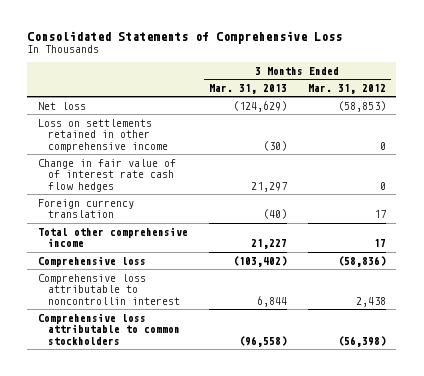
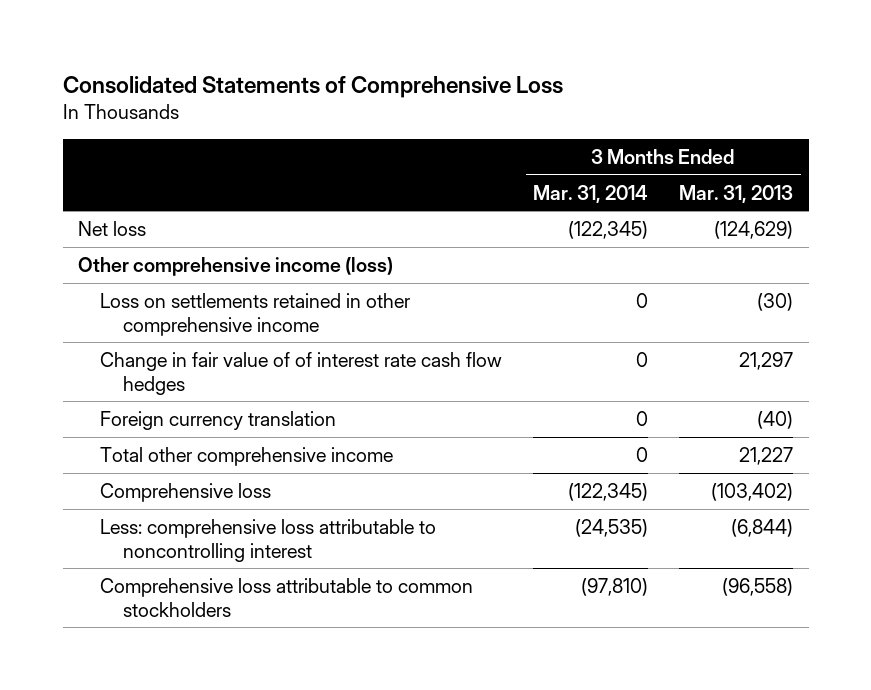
[307,83,386,94] Mar. 31, 2012 -> none
none -> [533,184,649,203] Mar. 31, 2014
none -> [78,257,394,277] Other comprehensive income (loss)
[37,273,180,305] Comprehensive loss attributable to noncontrollin interest -> [100,519,437,562] Less: comprehensive loss attributable to noncontrolling interest
[256,295,287,307] 6,844 -> [731,519,794,538] (6,844)

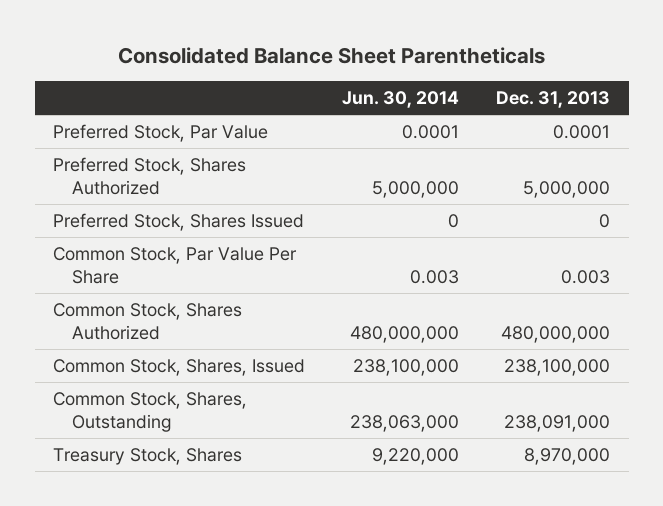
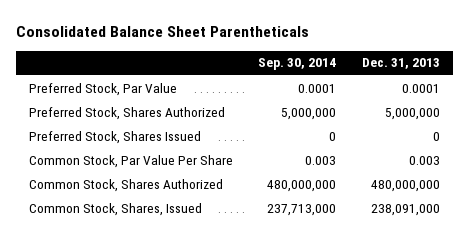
[342,91,460,109] Jun. 30, 2014 -> none
none -> [258,58,337,71] Sep. 30, 2014
[53,391,248,432] Common Stock, Shares, Outstanding -> none
[53,447,243,465] Treasury Stock, Shares -> none
[504,358,611,376] 238,100,000 -> [371,203,441,216] 238,091,000

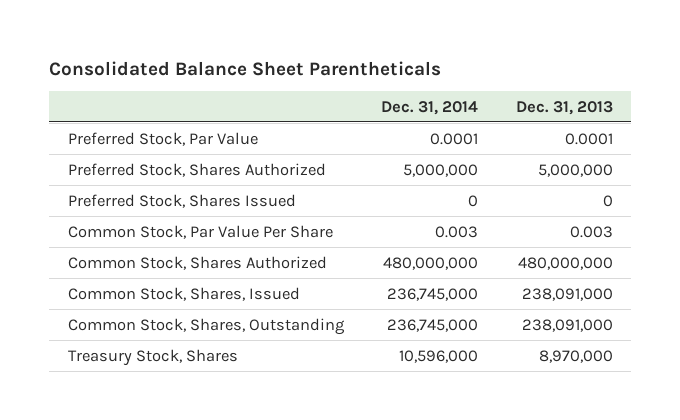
[258,58,337,71] Sep. 30, 2014 -> none
none -> [381,100,479,115] Dec. 31, 2014
none -> [67,317,345,335] Common Stock, Shares, Outstanding
none -> [67,348,238,366] Treasury Stock, Shares

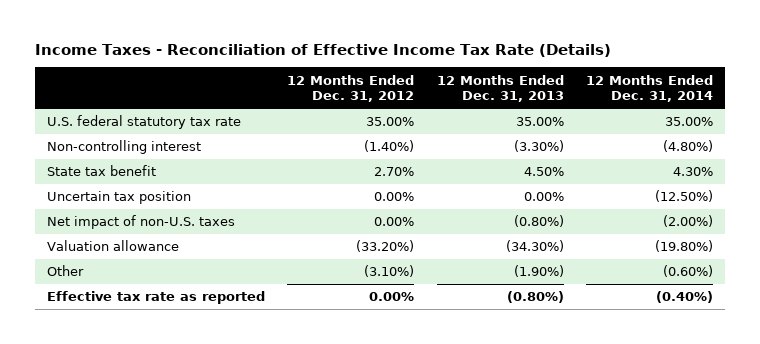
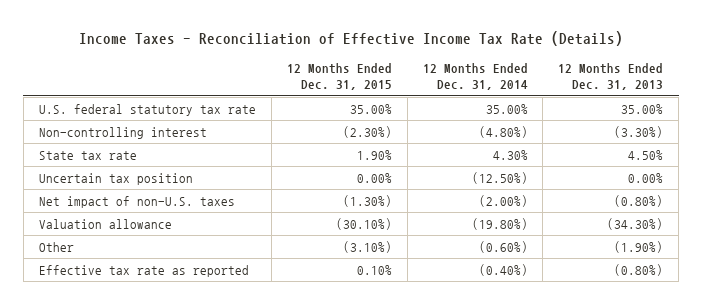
[287,74,415,103] 12 Months Ended Dec. 31, 2012 -> none
none -> [286,63,392,91] 12 Months Ended Dec. 31, 2015
[46,165,156,177] State tax benefit -> [38,150,137,160] State tax rate

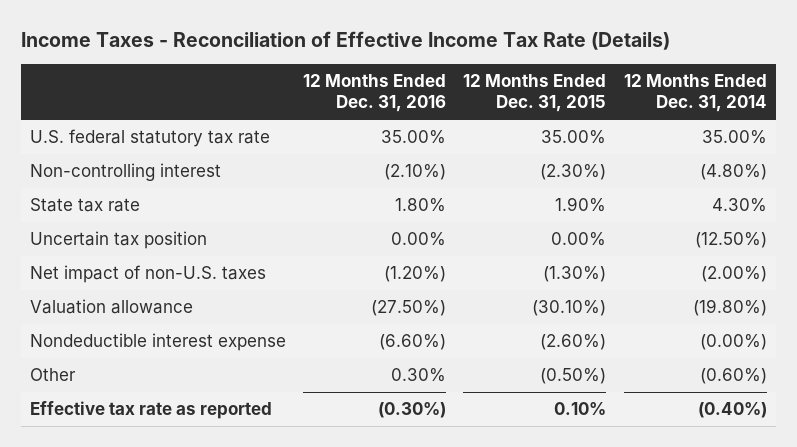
[558,63,664,91] 12 Months Ended Dec. 31, 2013 -> none
none -> [303,74,447,113] 12 Months Ended Dec. 31, 2016
none -> [29,333,286,352] Nondeductible interest expense
[342,240,392,253] (3.10%) -> [540,368,607,385] (0.50%)

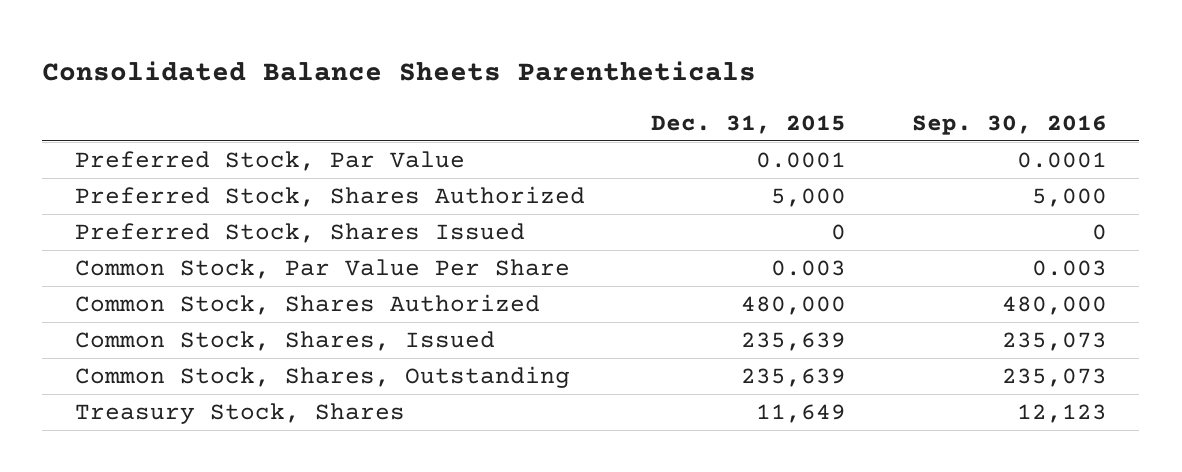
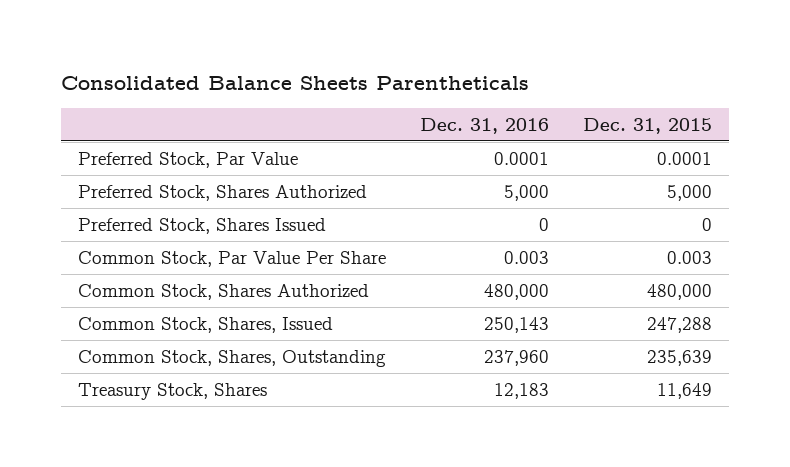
[911,114,1107,135] Sep. 30, 2016 -> none
none -> [419,117,549,134] Dec. 31, 2016
[740,332,846,352] 235,639 -> [646,316,712,333] 247,288

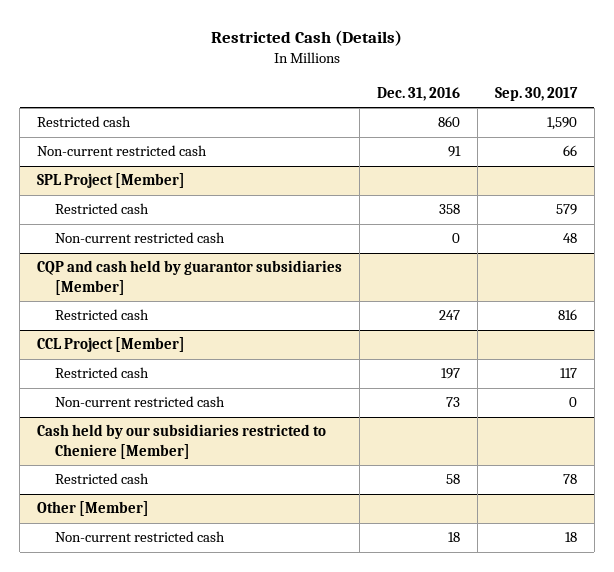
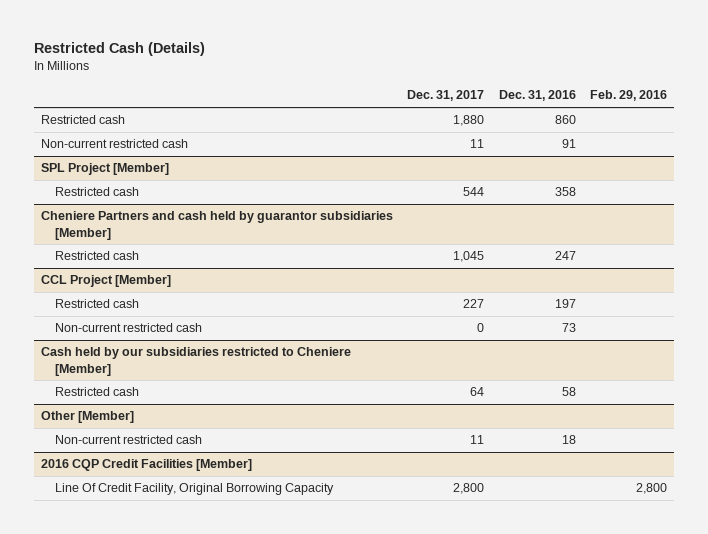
[494,86,578,101] Sep. 30, 2017 -> none
none -> [407,90,485,102] Dec. 31, 2017
none -> [590,90,668,102] Feb. 29, 2016
[55,232,226,244] Non-current restricted cash -> none
[37,260,343,295] CQP and cash held by guarantor subsidiaries [Member] -> [41,211,394,240] Cheniere Partners and cash held by guarantor subsidiaries [Member]
none -> [41,459,253,472] 2016 CQP Credit Facilities [Member]
none -> [55,483,335,496] Line Of Credit Facility, Original Borrowing Capacity

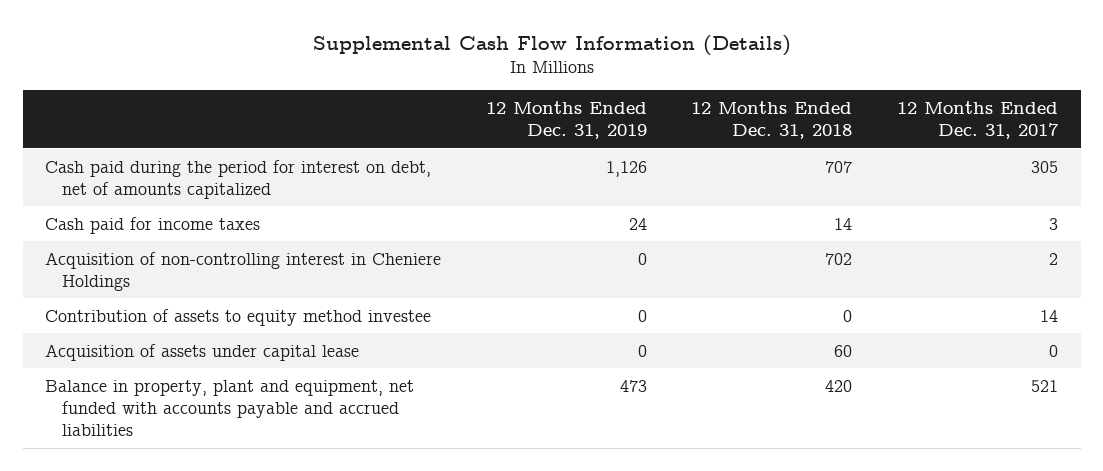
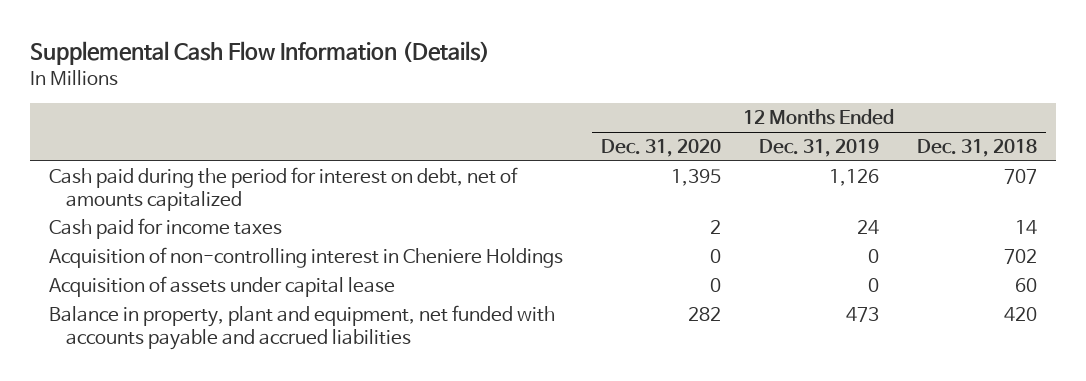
[897,100,1060,140] 12 Months Ended Dec. 31, 2017 -> none
none -> [600,139,721,158] Dec. 31, 2020
[44,308,431,326] Contribution of assets to equity method investee -> none

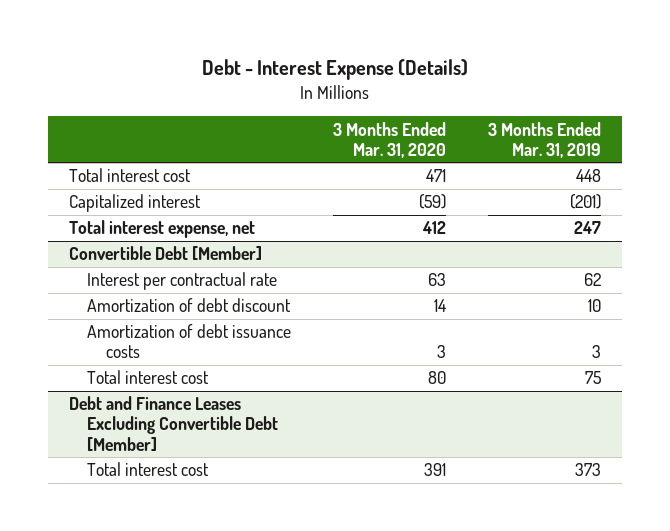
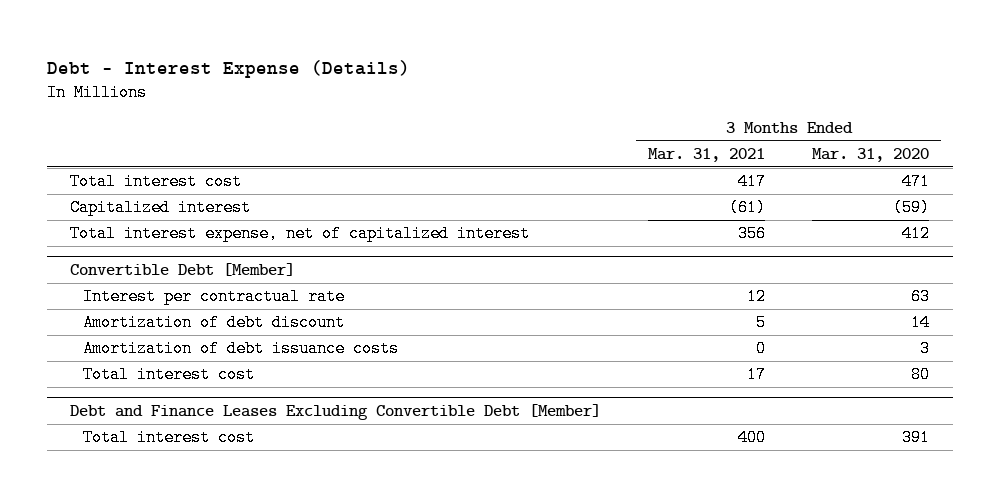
[488,121,602,158] 3 Months Ended Mar. 31, 2019 -> none
none -> [648,148,766,163] Mar. 31, 2021
[68,220,255,239] Total interest expense, net -> [70,225,531,243] Total interest expense, net of capitalized interest

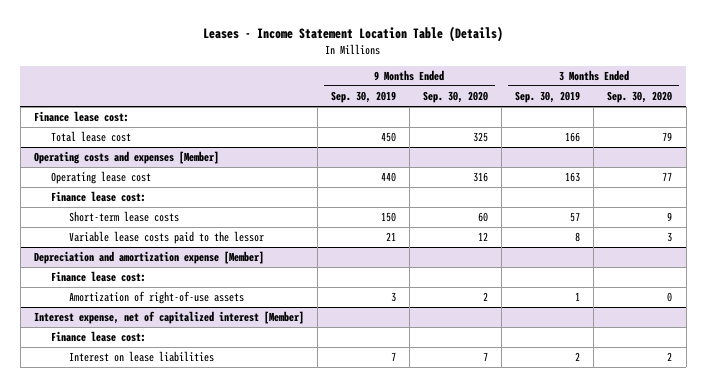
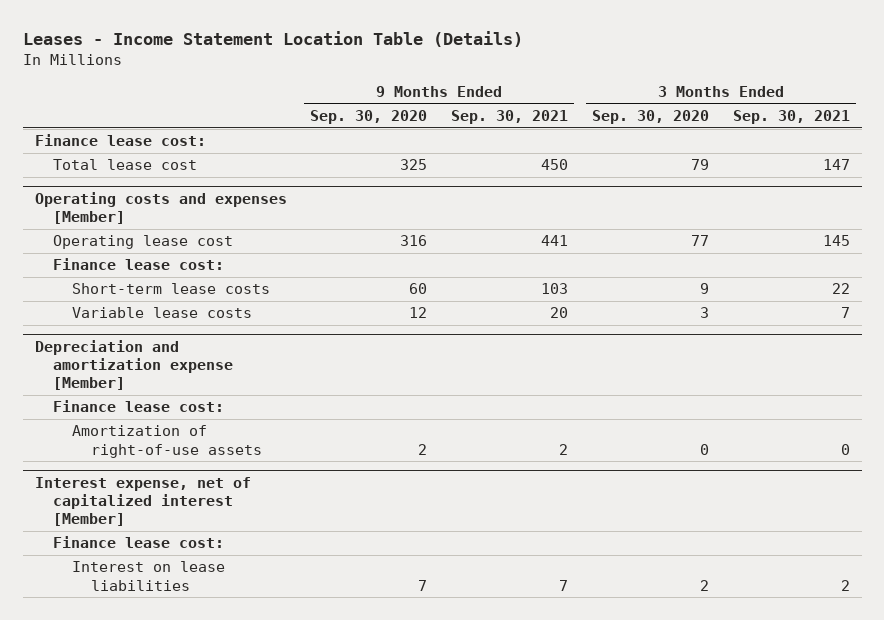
[330,91,396,104] Sep. 30, 2019 -> none
[515,91,581,104] Sep. 30, 2019 -> none
none -> [451,110,569,125] Sep. 30, 2021
none -> [732,110,850,125] Sep. 30, 2021
[68,231,264,245] Variable lease costs paid to the lessor -> [71,307,252,319] Variable lease costs

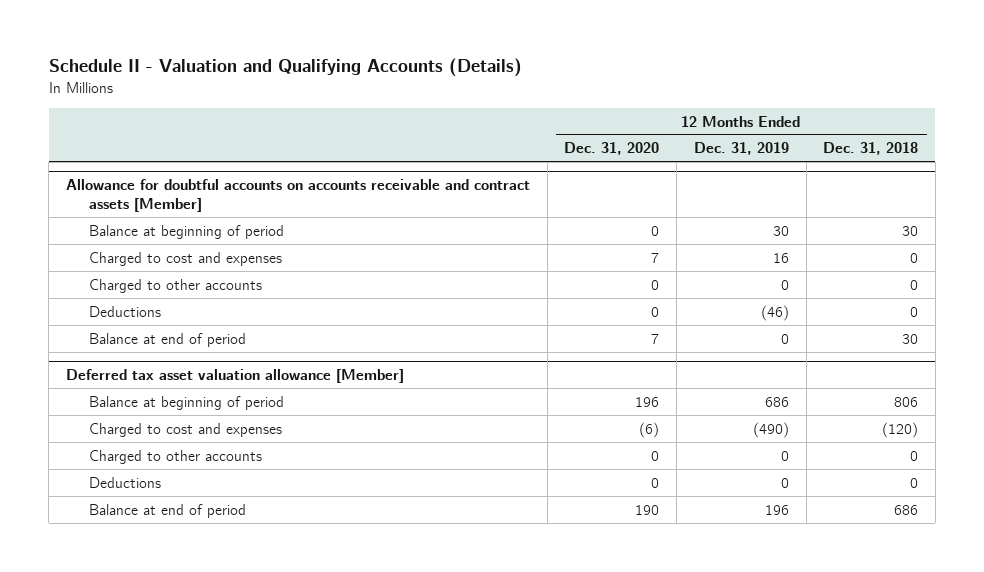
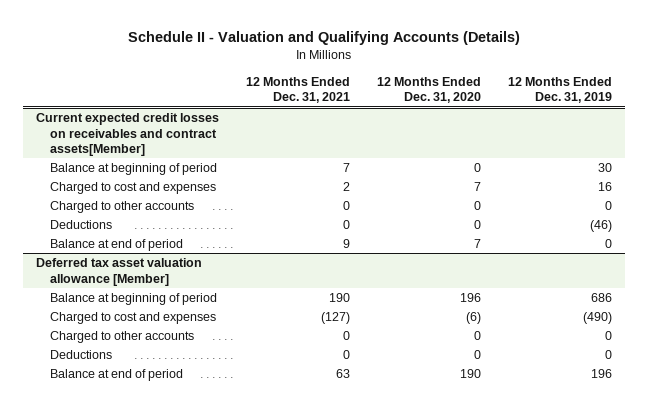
[823,142,919,156] Dec. 31, 2018 -> none
none -> [246,76,351,104] 12 Months Ended Dec. 31, 2021
[65,179,530,213] Allowance for doubtful accounts on accounts receivable and contract assets [Member] -> [36,112,220,157] Current expected credit losses on receivables and contract assets[Member]

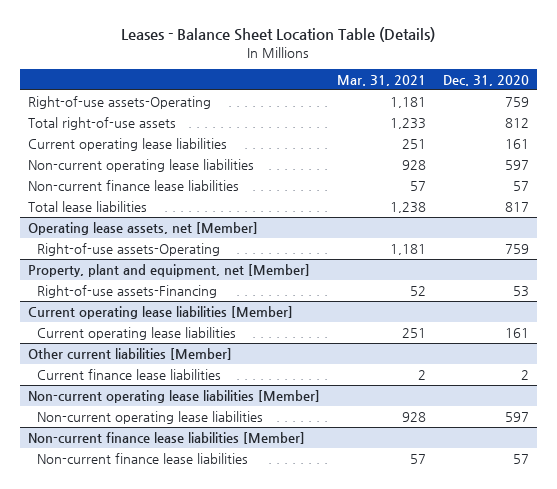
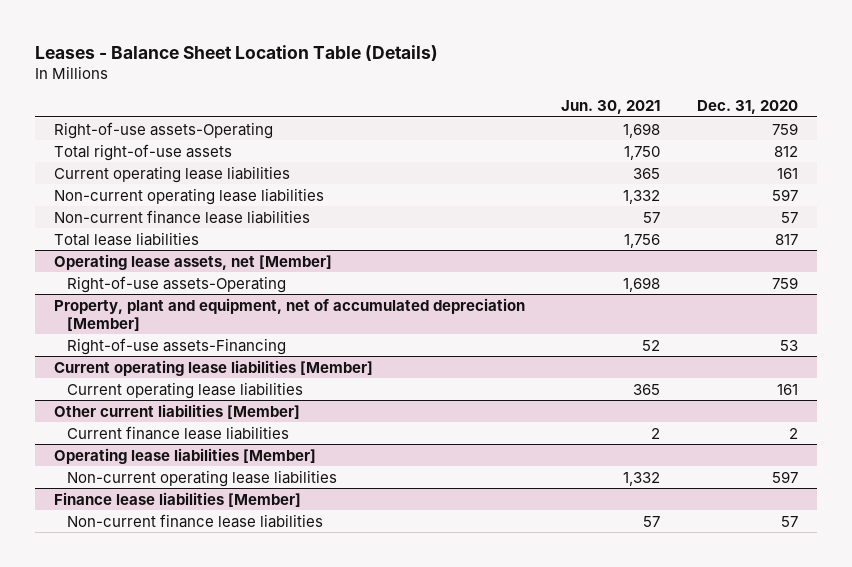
[336,75,426,87] Mar. 31, 2021 -> none
none -> [561,100,661,115] Jun. 30, 2021
[28,263,311,277] Property, plant and equipment, net [Member] -> [53,297,525,331] Property, plant and equipment, net of accumulated depreciation [Member]
[28,389,321,403] Non-current operating lease liabilities [Member] -> [53,447,316,464] Operating lease liabilities [Member]
[28,431,306,444] Non-current finance lease liabilities [Member] -> [53,491,301,507] Finance lease liabilities [Member]

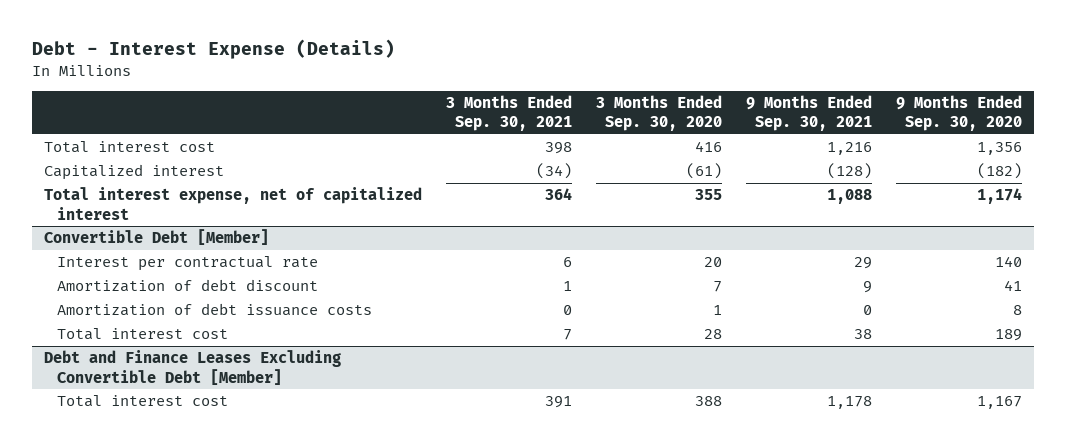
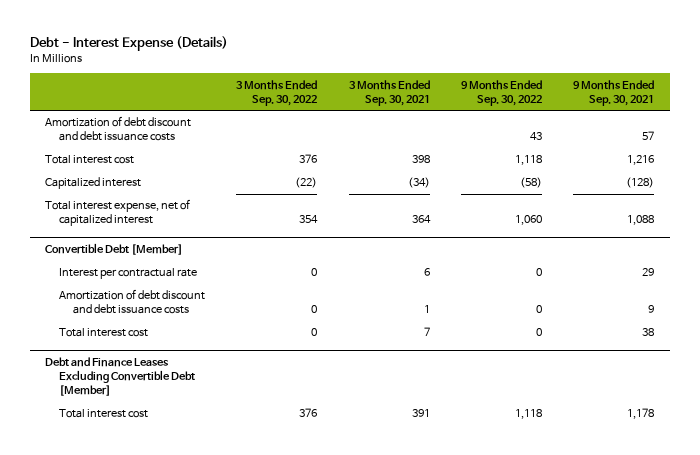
[595,94,722,132] 3 Months Ended Sep. 30, 2020 -> none
[896,94,1023,132] 9 Months Ended Sep. 30, 2020 -> none
none -> [236,79,318,106] 3 Months Ended Sep. 30, 2022
none -> [461,79,543,106] 9 Months Ended Sep. 30, 2022
none -> [45,116,192,142] Amortization of debt discount and debt issuance costs
[56,303,372,317] Amortization of debt issuance costs -> none
[56,279,318,293] Amortization of debt discount -> [59,289,206,315] Amortization of debt discount and debt issuance costs

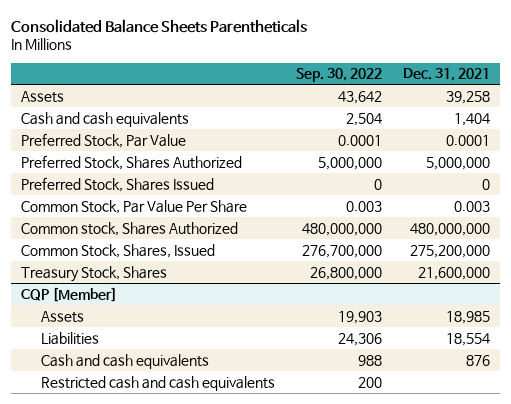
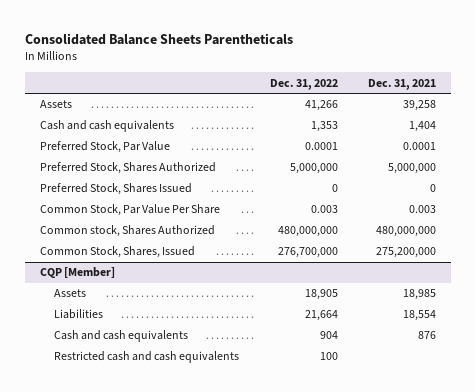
[296,68,383,83] Sep. 30, 2022 -> none
none -> [269,78,338,90] Dec. 31, 2022
[21,265,168,282] Treasury Stock, Shares -> none

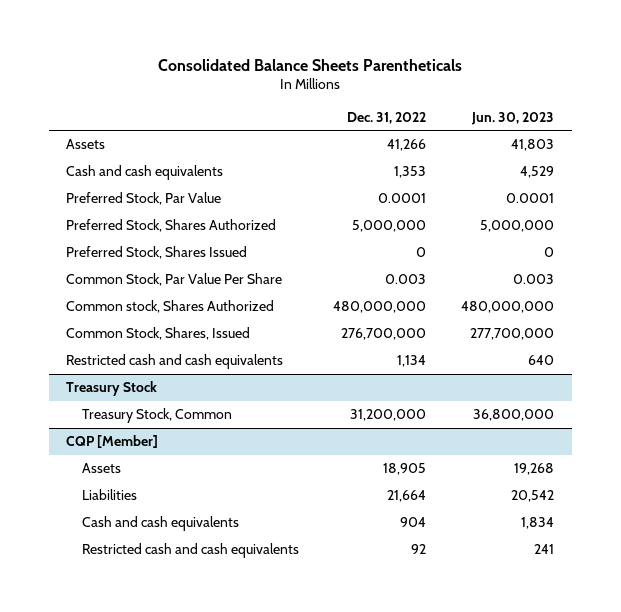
[367,78,436,90] Dec. 31, 2021 -> none
none -> [471,111,555,125] Jun. 30, 2023
none -> [66,354,284,370] Restricted cash and cash equivalents
none -> [66,381,158,397] Treasury Stock
none -> [81,408,232,424] Treasury Stock, Common
[319,352,338,361] 100 -> [411,544,427,555] 92

